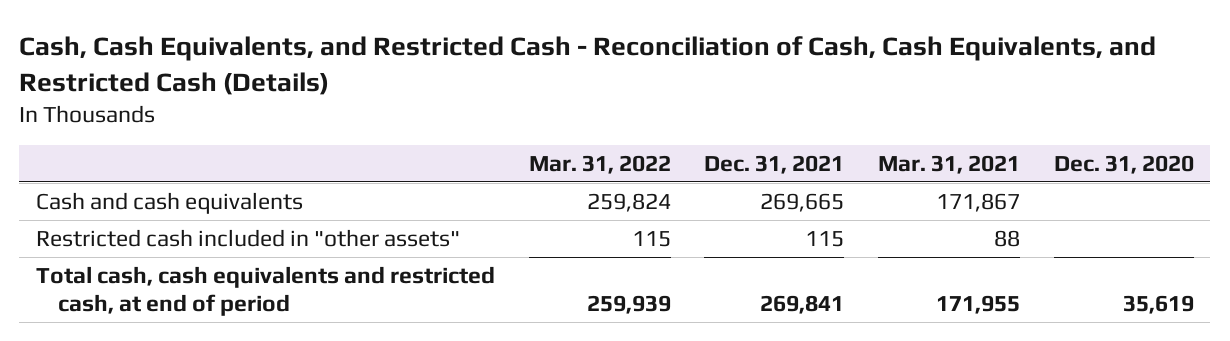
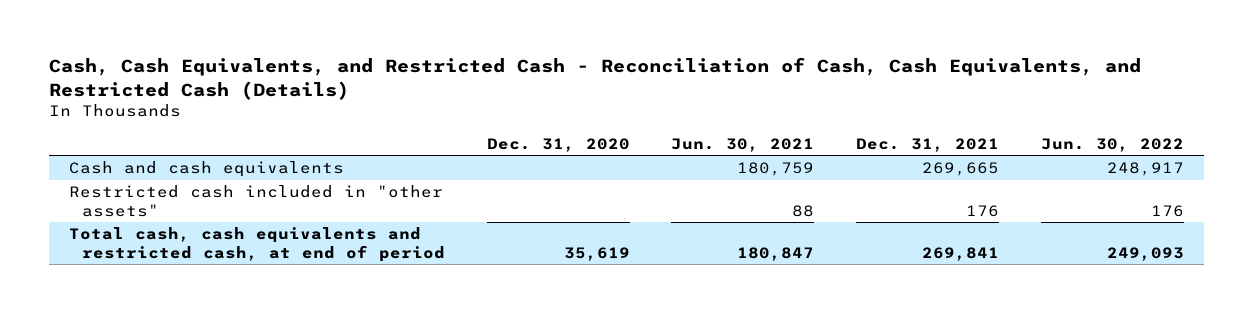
[528,154,671,174] Mar. 31, 2022 -> none
[878,154,1021,174] Mar. 31, 2021 -> none
none -> [671,137,815,152] Jun. 30, 2021
none -> [1040,137,1184,152] Jun. 30, 2022
[805,230,845,247] 115 -> [965,204,999,217] 176

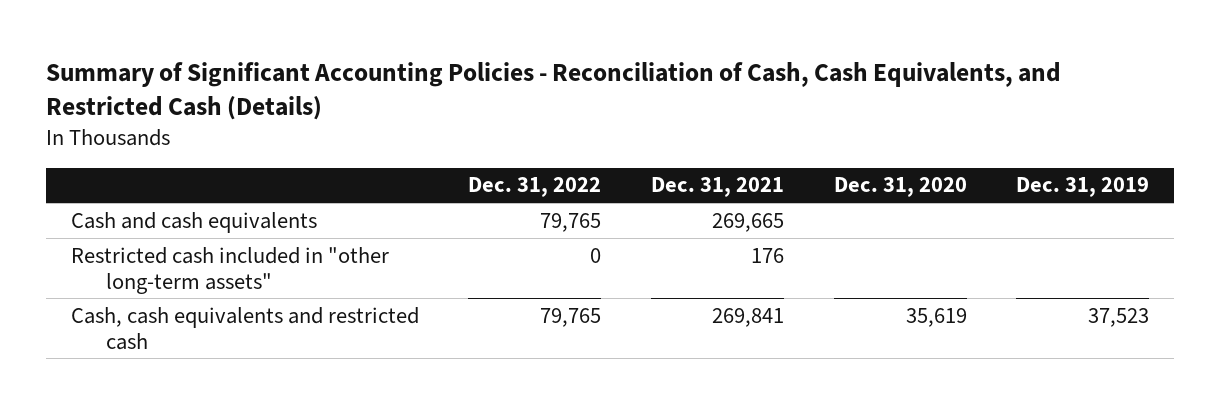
[48,57,1141,100] Cash, Cash Equivalents, and Restricted Cash - Reconciliation of Cash, Cash Equivalents, and Restricted Cash (Details) -> [45,61,1061,121] Summary of Significant Accounting Policies - Reconciliation of Cash, Cash Equivalents, and Restricted Cash (Details)
[671,137,815,152] Jun. 30, 2021 -> none
[1040,137,1184,152] Jun. 30, 2022 -> none
none -> [468,177,602,198] Dec. 31, 2022
none -> [1016,177,1150,198] Dec. 31, 2019
[69,185,444,217] Restricted cash included in "other assets" -> [70,246,389,294] Restricted cash included in "other long-term assets"
[69,227,445,262] Total cash, cash equivalents and restricted cash, at end of period -> [70,306,419,350] Cash, cash equivalents and restricted cash

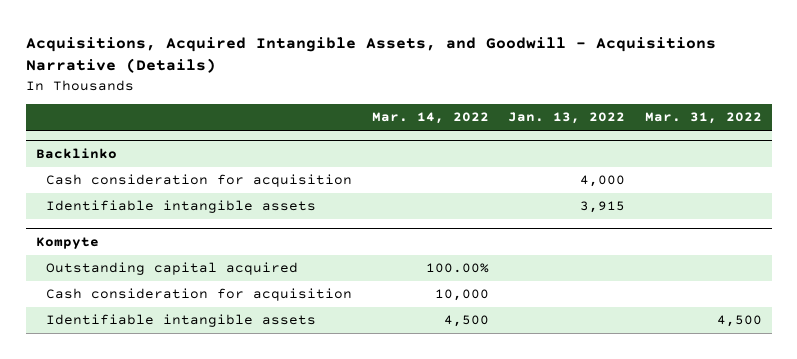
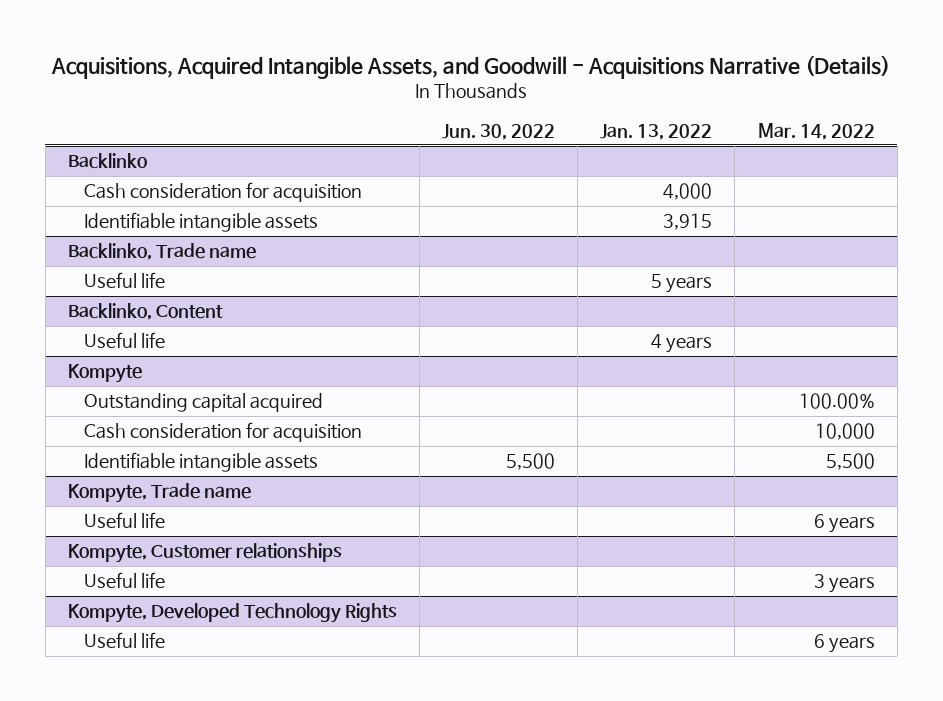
[644,112,762,125] Mar. 31, 2022 -> none
none -> [442,123,556,140] Jun. 30, 2022
none -> [68,243,257,261] Backlinko, Trade name
none -> [84,272,166,289] Useful life
none -> [68,303,224,321] Backlinko, Content
none -> [84,332,166,349] Useful life
[443,315,489,328] 4,500 -> [825,453,875,471] 5,500
none -> [68,483,252,504] Kompyte, Trade name
none -> [84,512,166,529] Useful life
none -> [68,543,343,564] Kompyte, Customer relationships
none -> [84,572,166,589] Useful life
none -> [68,603,398,624] Kompyte, Developed Technology Rights
none -> [84,632,166,649] Useful life

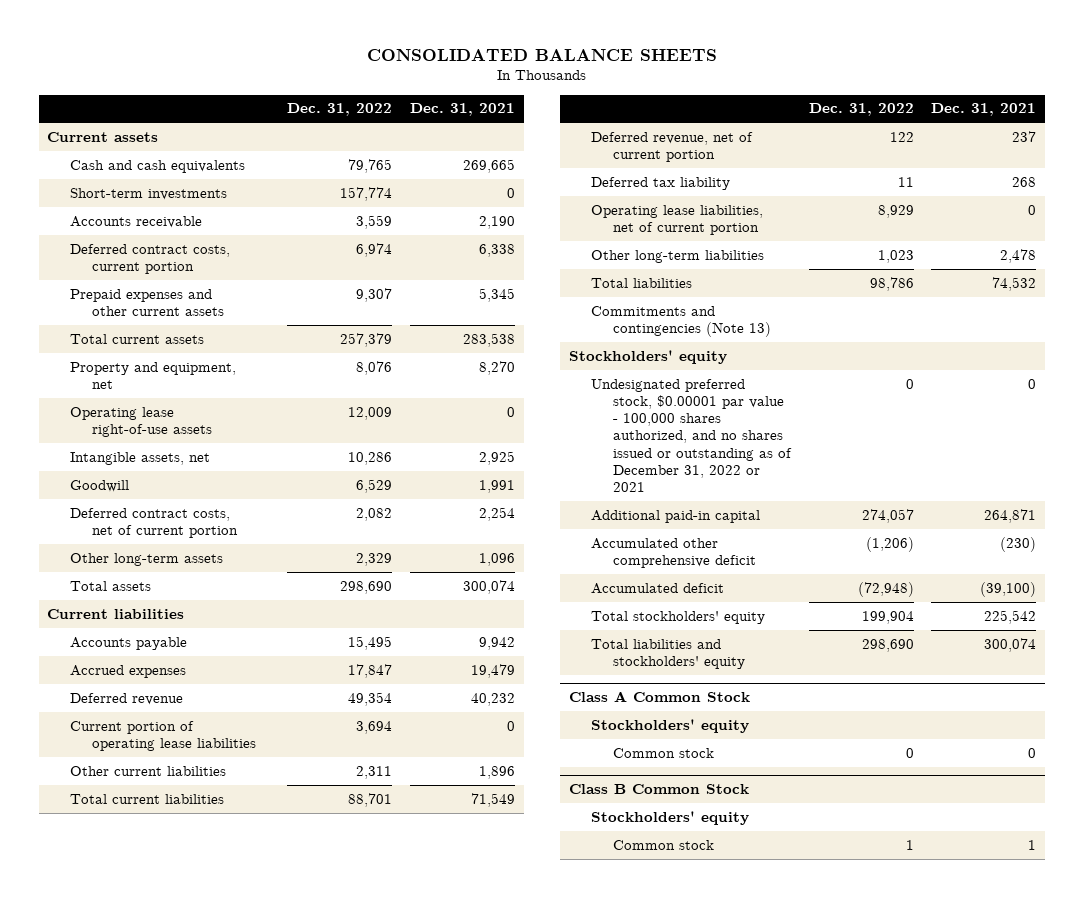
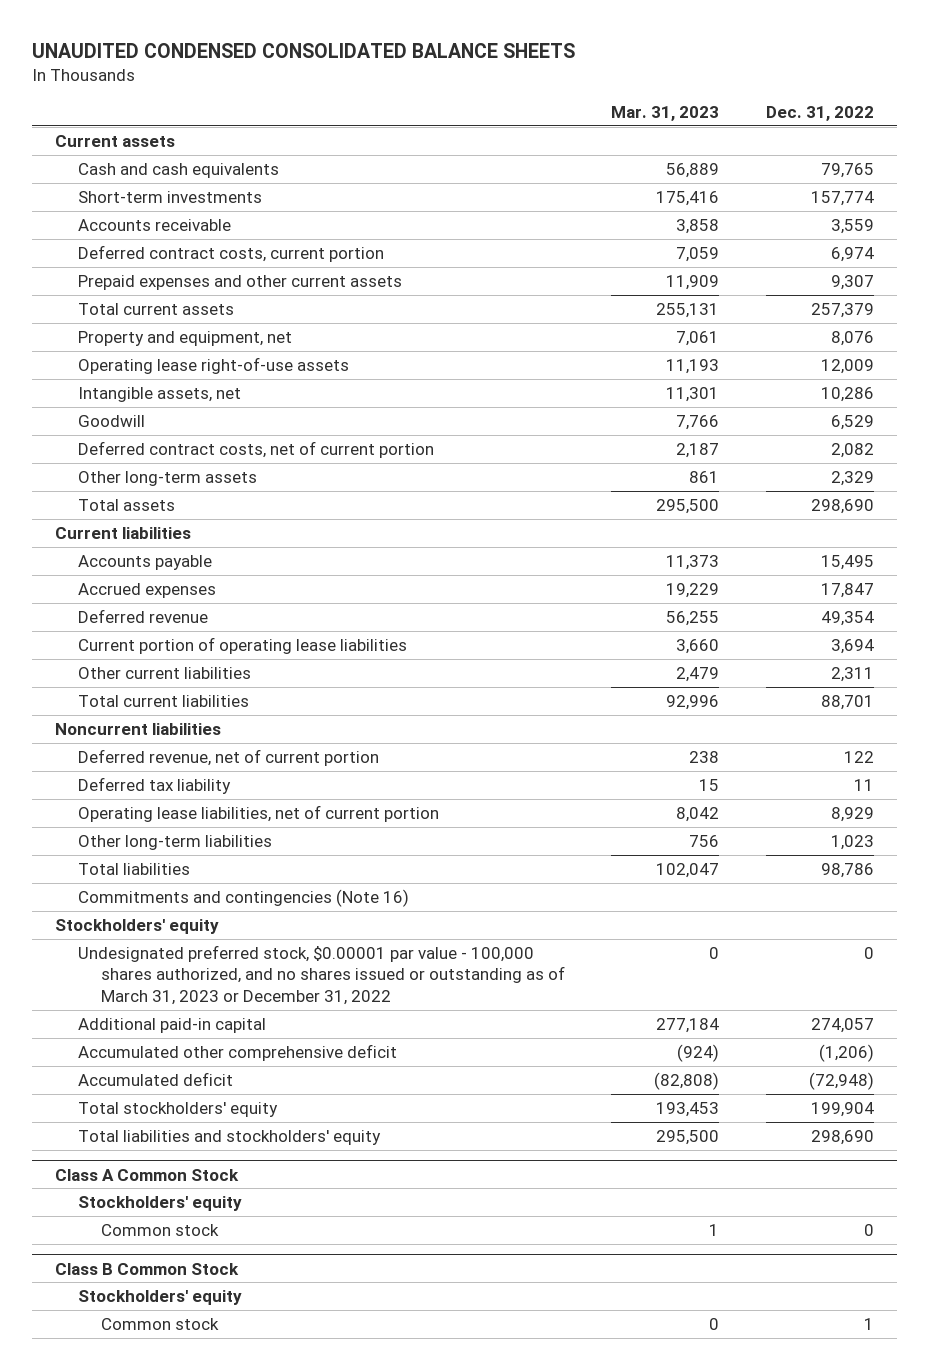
[366,48,717,61] CONSOLIDATED BALANCE SHEETS -> [31,43,575,59] UNAUDITED CONDENSED CONSOLIDATED BALANCE SHEETS
[410,103,516,117] Dec. 31, 2021 -> none
none -> [611,105,720,121] Mar. 31, 2023
none -> [55,722,222,735] Noncurrent liabilities
[590,305,771,337] Commitments and contingencies (Note 13) -> [78,888,410,907] Commitments and contingencies (Note 16)
[590,378,792,493] Undesignated preferred stock, $0.00001 par value - 100,000 shares authorized, and no shares issued or outstanding as of December 31, 2022 or 2021 -> [78,944,565,1006] Undesignated preferred stock, $0.00001 par value - 100,000 shares authorized, and no shares issued or outstanding as of March 31, 2023 or December 31, 2022

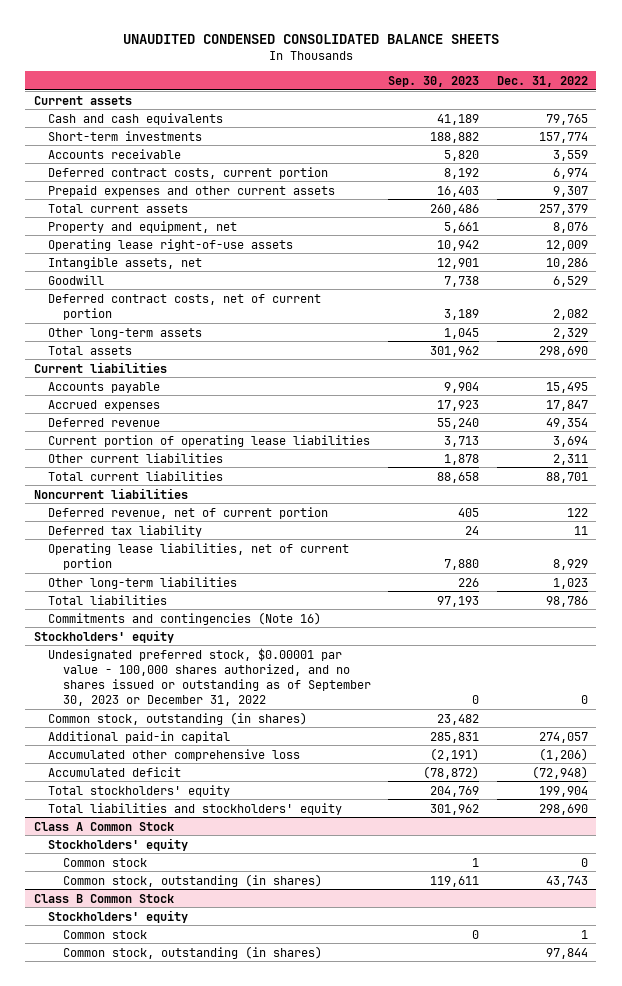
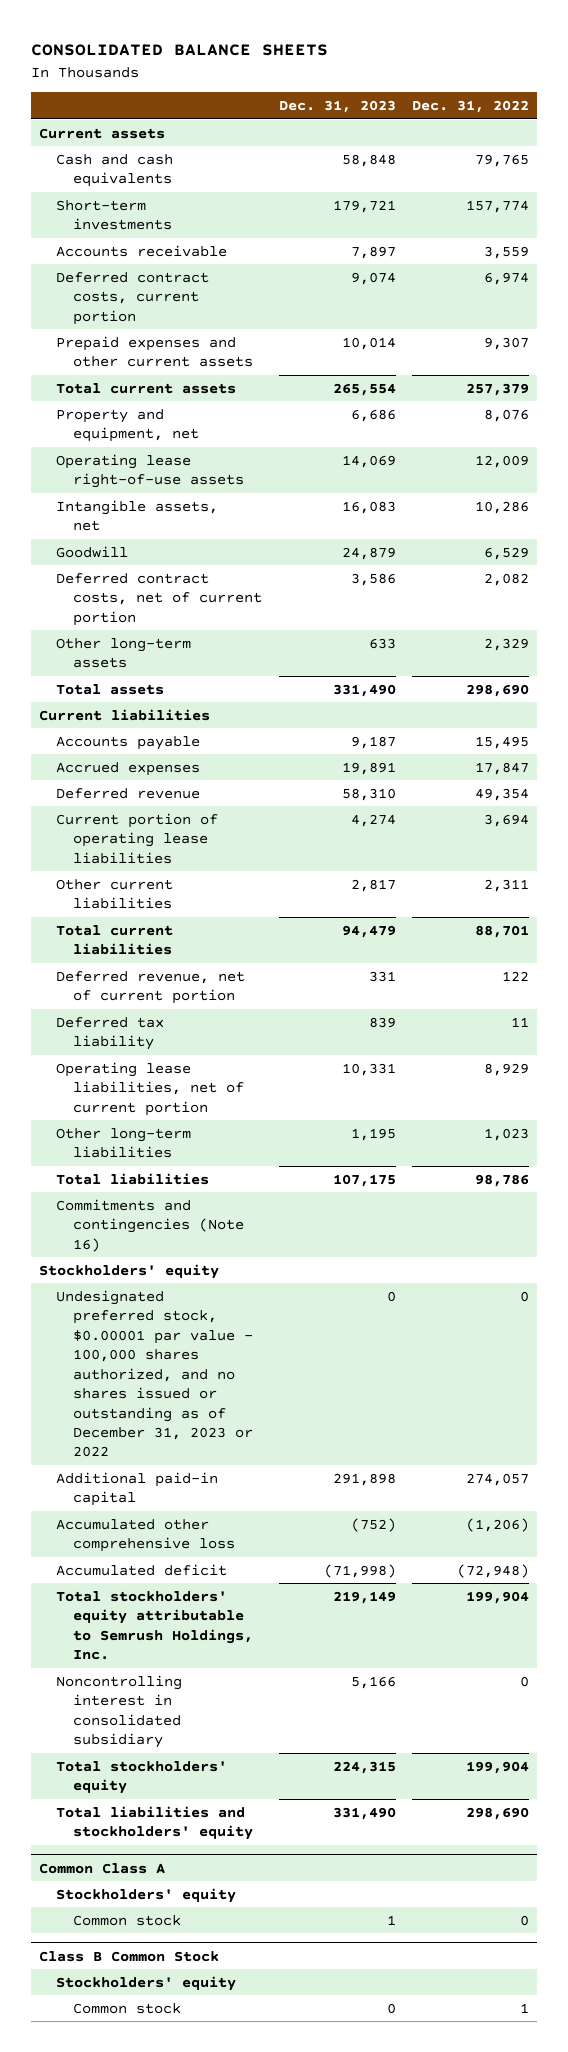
[122,33,499,44] UNAUDITED CONDENSED CONSOLIDATED BALANCE SHEETS -> [30,44,328,57] CONSOLIDATED BALANCE SHEETS
[388,75,480,87] Sep. 30, 2023 -> none
none -> [278,100,396,114] Dec. 31, 2023
[34,487,189,499] Noncurrent liabilities -> none
[48,711,308,725] Common stock, outstanding (in shares) -> none
[48,647,371,707] Undesignated preferred stock, $0.00001 par value - 100,000 shares authorized, and no shares issued or outstanding as of September 30, 2023 or December 31, 2022 -> [56,1289,254,1458] Undesignated preferred stock, $0.00001 par value - 100,000 shares authorized, and no shares issued or outstanding as of December 31, 2023 or 2022
none -> [56,1590,254,1661] Total stockholders' equity attributable to Semrush Holdings, Inc.
none -> [56,1674,183,1749] Noncontrolling interest in consolidated subsidiary
[34,821,175,831] Class A Common Stock -> [39,1862,166,1874] Common Class A
[62,873,322,887] Common stock, outstanding (in shares) -> none
[62,945,322,959] Common stock, outstanding (in shares) -> none

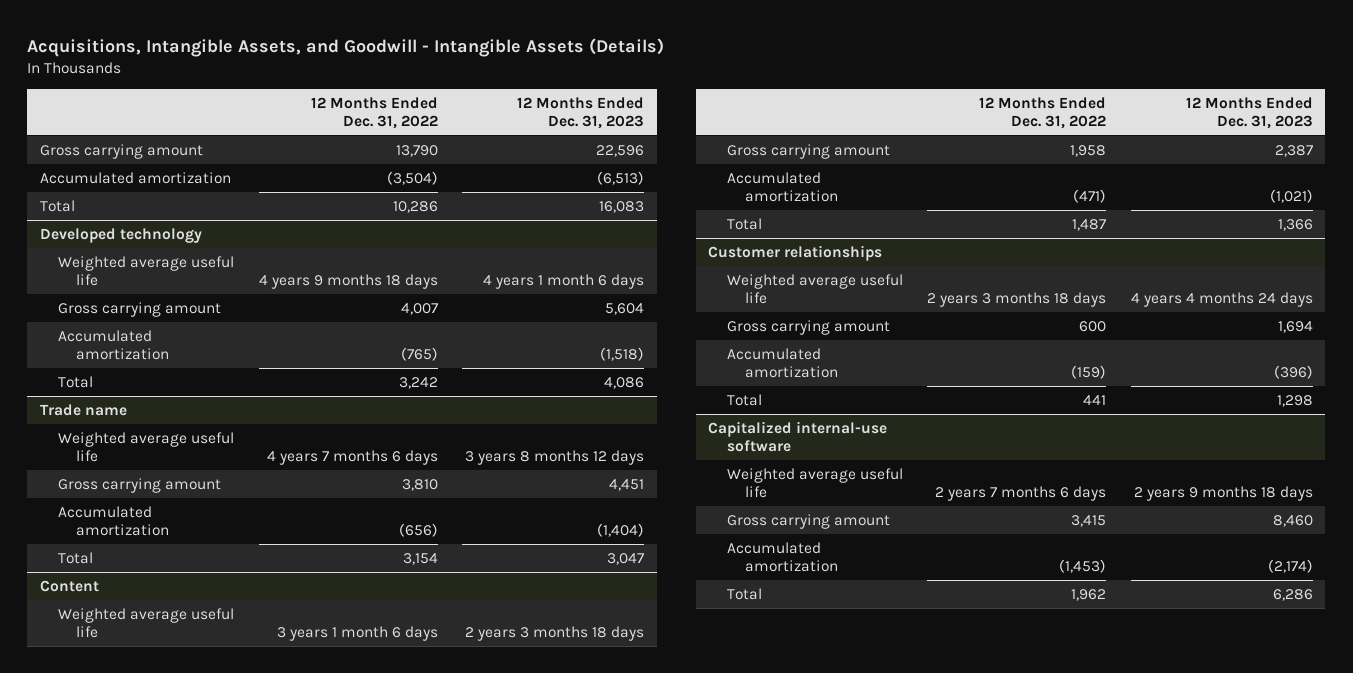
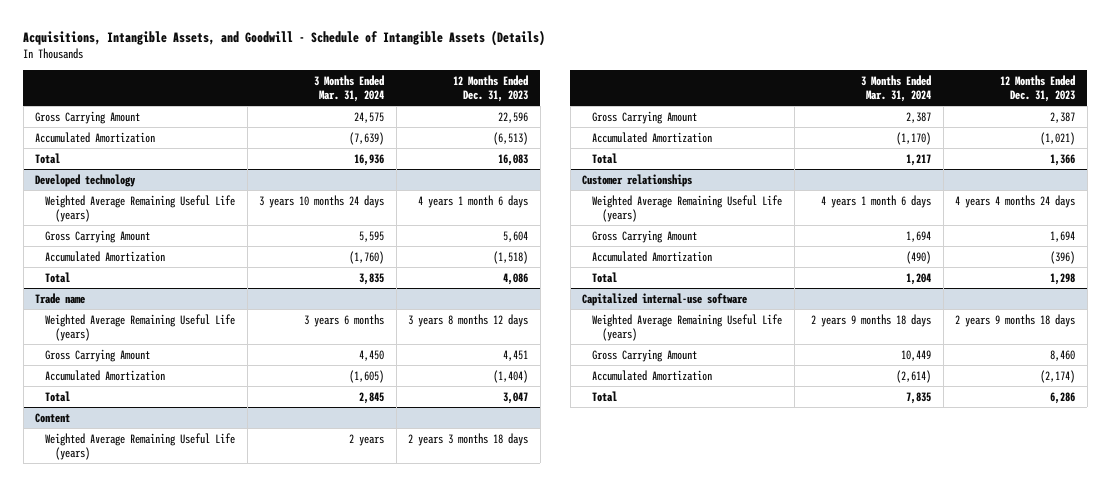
[27,37,665,57] Acquisitions, Intangible Assets, and Goodwill - Intangible Assets (Details) -> [23,29,546,46] Acquisitions, Intangible Assets, and Goodwill - Schedule of Intangible Assets (Details)
[310,96,438,129] 12 Months Ended Dec. 31, 2022 -> none
none -> [314,74,385,102] 3 Months Ended Mar. 31, 2024
[39,143,203,159] Gross carrying amount -> [35,110,141,124] Gross Carrying Amount
[39,171,231,184] Accumulated amortization -> [35,131,156,143] Accumulated Amortization
[58,255,235,286] Weighted average useful life -> [45,194,236,222] Weighted Average Remaining Useful Life (years)
[58,301,222,317] Gross carrying amount -> [45,229,151,243] Gross Carrying Amount
[58,329,170,360] Accumulated amortization -> [45,250,166,262] Accumulated Amortization
[58,431,235,462] Weighted average useful life -> [45,313,236,341] Weighted Average Remaining Useful Life (years)
[58,477,222,493] Gross carrying amount -> [45,348,151,362] Gross Carrying Amount
[58,505,170,536] Accumulated amortization -> [45,369,166,381] Accumulated Amortization
[58,607,235,638] Weighted average useful life -> [45,432,236,460] Weighted Average Remaining Useful Life (years)
[726,143,890,159] Gross carrying amount -> [592,110,698,124] Gross Carrying Amount
[726,171,838,202] Accumulated amortization -> [592,131,713,143] Accumulated Amortization
[726,273,903,304] Weighted average useful life -> [592,194,783,222] Weighted Average Remaining Useful Life (years)
[726,319,890,335] Gross carrying amount -> [592,229,698,243] Gross Carrying Amount
[726,347,838,378] Accumulated amortization -> [592,250,713,262] Accumulated Amortization
[726,467,903,498] Weighted average useful life -> [592,313,783,341] Weighted Average Remaining Useful Life (years)
[726,513,890,529] Gross carrying amount -> [592,348,698,362] Gross Carrying Amount
[726,541,838,572] Accumulated amortization -> [592,369,713,381] Accumulated Amortization

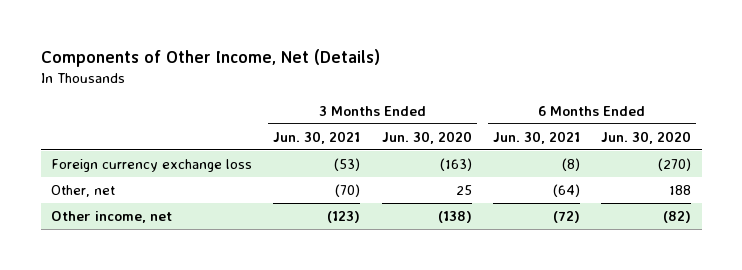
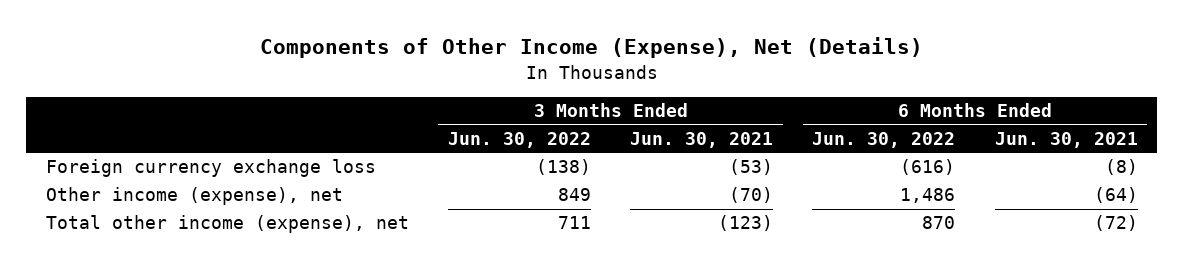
[40,49,380,68] Components of Other Income, Net (Details) -> [259,37,923,59] Components of Other Income (Expense), Net (Details)
[381,130,472,144] Jun. 30, 2020 -> none
[601,130,692,144] Jun. 30, 2020 -> none
none -> [448,132,592,149] Jun. 30, 2022
none -> [812,132,956,149] Jun. 30, 2022
[51,185,116,198] Other, net -> [45,187,343,206] Other income (expense), net
[51,211,173,224] Other income, net -> [45,215,409,234] Total other income (expense), net

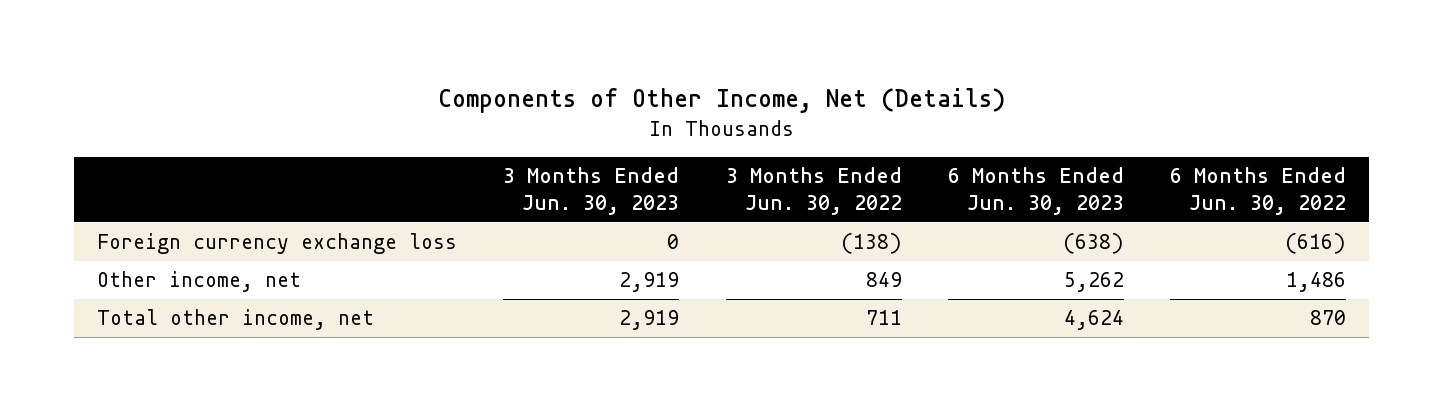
[259,37,923,59] Components of Other Income (Expense), Net (Details) -> [437,88,1005,114] Components of Other Income, Net (Details)
[630,132,774,149] Jun. 30, 2021 -> none
[994,132,1138,149] Jun. 30, 2021 -> none
none -> [503,167,680,216] 3 Months Ended Jun. 30, 2023
none -> [947,167,1124,216] 6 Months Ended Jun. 30, 2023
[45,187,343,206] Other income (expense), net -> [97,271,302,293] Other income, net
[45,215,409,234] Total other income (expense), net -> [97,309,375,331] Total other income, net

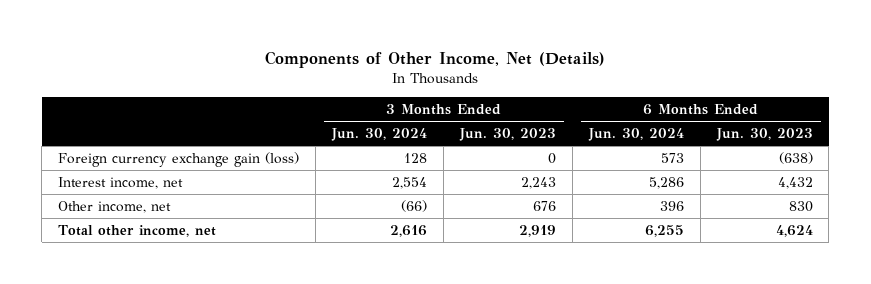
[725,167,902,216] 3 Months Ended Jun. 30, 2022 -> none
[1169,167,1346,216] 6 Months Ended Jun. 30, 2022 -> none
none -> [331,127,428,141] Jun. 30, 2024
none -> [587,127,684,141] Jun. 30, 2024
[97,233,458,255] Foreign currency exchange loss -> [58,151,300,167] Foreign currency exchange gain (loss)
none -> [58,176,184,189] Interest income, net
[619,272,680,293] 2,919 -> [532,200,556,211] 676
[1063,272,1124,293] 5,262 -> [788,200,813,212] 830

